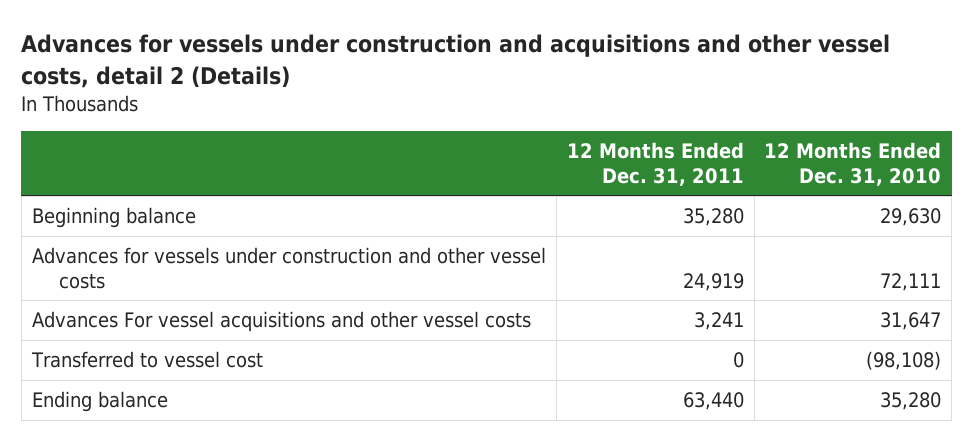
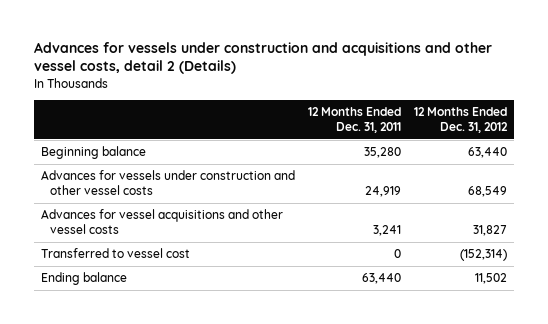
[764,142,942,186] 12 Months Ended Dec. 31, 2010 -> none
none -> [414,106,509,133] 12 Months Ended Dec. 31, 2012
[31,311,531,333] Advances For vessel acquisitions and other vessel costs -> [40,209,283,235] Advances for vessel acquisitions and other vessel costs

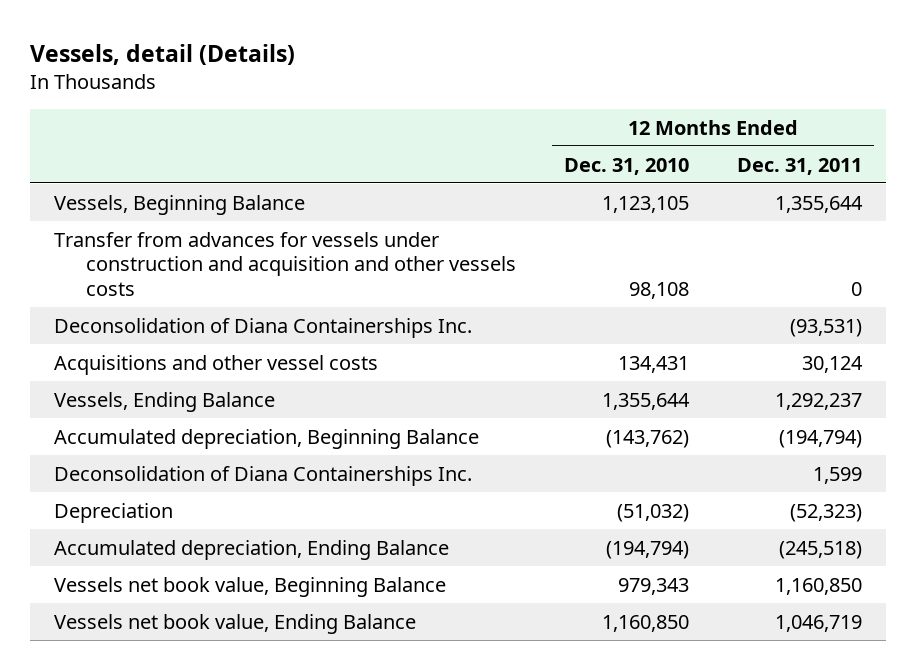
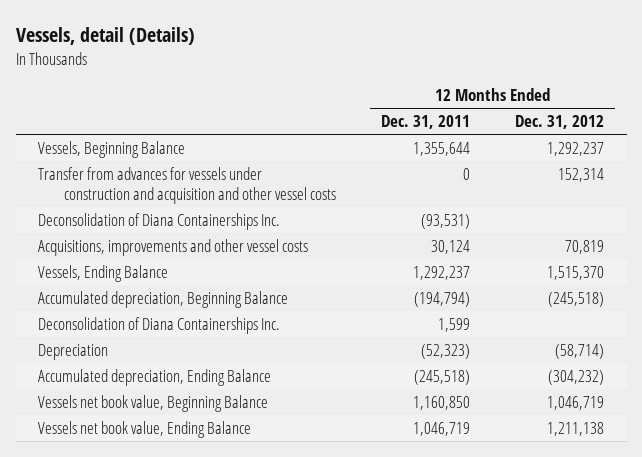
[564,157,690,175] Dec. 31, 2010 -> none
none -> [515,115,605,130] Dec. 31, 2012
[54,231,516,297] Transfer from advances for vessels under construction and acquisition and other vessels costs -> [38,167,337,205] Transfer from advances for vessels under construction and acquisition and other vessel costs
[54,354,379,375] Acquisitions and other vessel costs -> [38,239,309,257] Acquisitions, improvements and other vessel costs

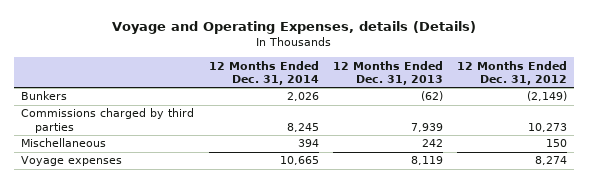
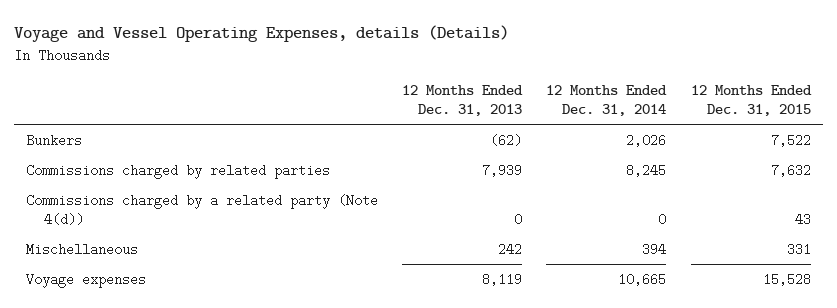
[112,21,477,35] Voyage and Operating Expenses, details (Details) -> [13,25,509,43] Voyage and Vessel Operating Expenses, details (Details)
[457,60,568,85] 12 Months Ended Dec. 31, 2012 -> none
none -> [690,85,812,117] 12 Months Ended Dec. 31, 2015
[21,108,195,133] Commissions charged by third parties -> [25,163,330,179] Commissions charged by related parties
none -> [25,193,378,226] Commissions charged by a related party (Note 4(d))

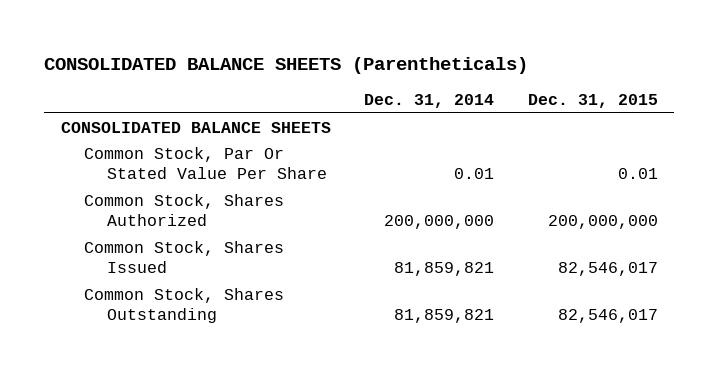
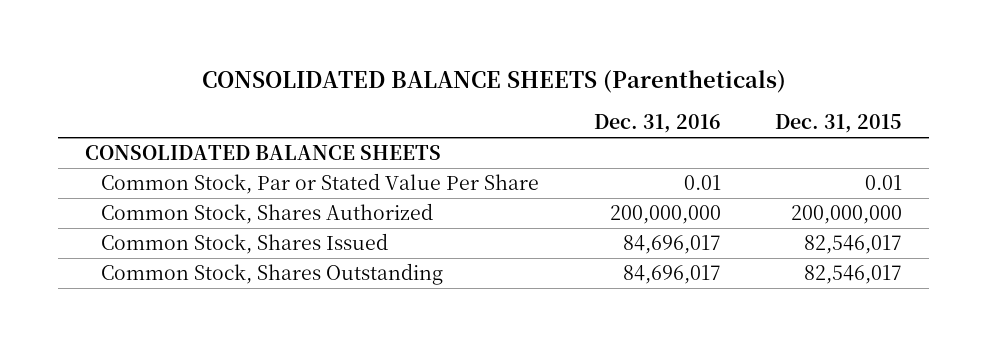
[364,94,495,109] Dec. 31, 2014 -> none
none -> [593,114,721,134] Dec. 31, 2016
[83,146,327,180] Common Stock, Par Or Stated Value Per Share -> [101,172,540,194] Common Stock, Par or Stated Value Per Share

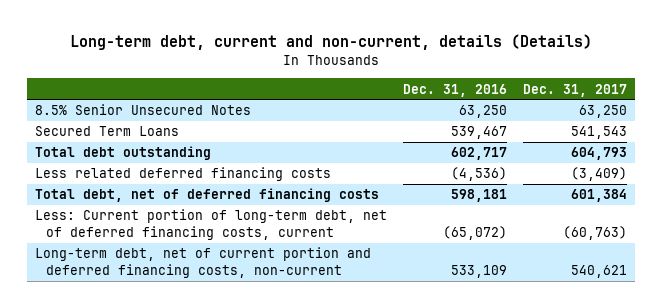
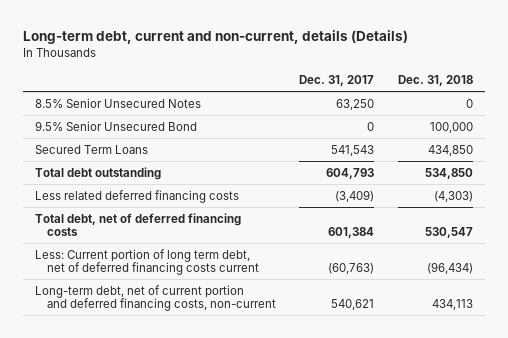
[402,83,507,97] Dec. 31, 2016 -> none
none -> [398,75,474,87] Dec. 31, 2018
none -> [34,120,197,131] 9.5% Senior Unsecured Bond
[34,209,387,241] Less: Current portion of long-term debt, net of deferred financing costs, current -> [34,248,259,276] Less: Current portion of long term debt, net of deferred financing costs current

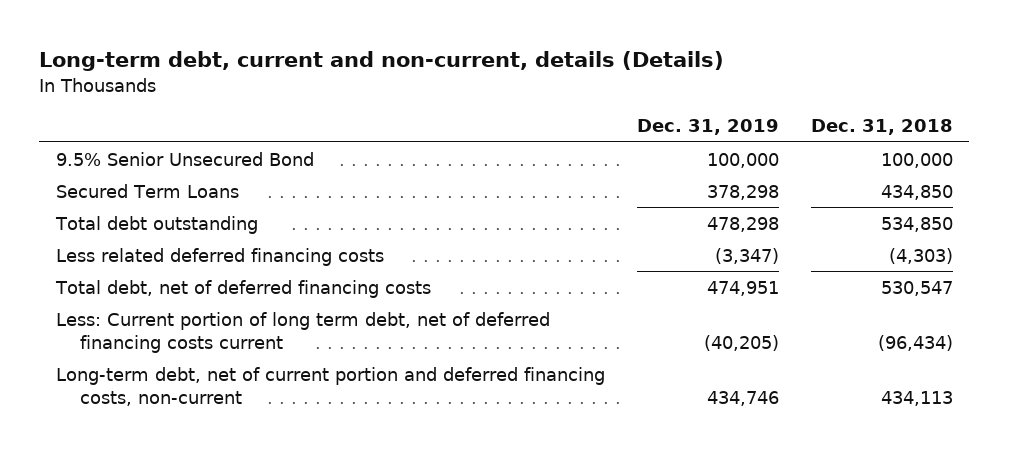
[299,75,375,87] Dec. 31, 2017 -> none
none -> [636,119,779,136] Dec. 31, 2019
[34,97,201,108] 8.5% Senior Unsecured Notes -> none

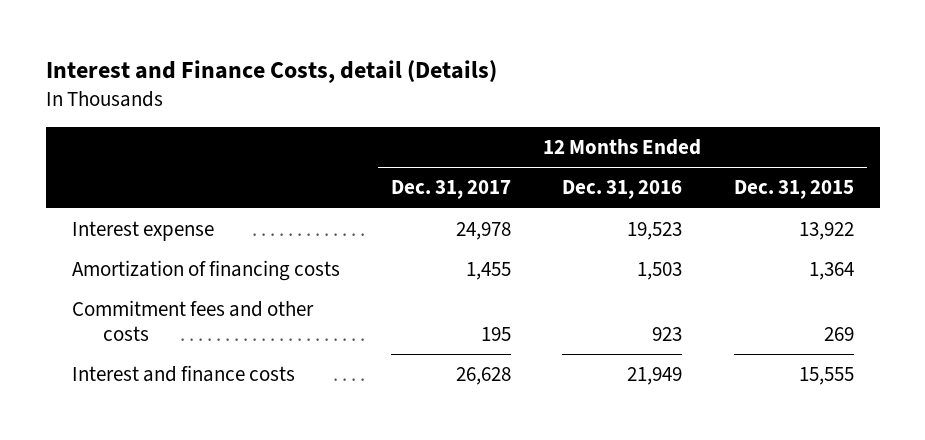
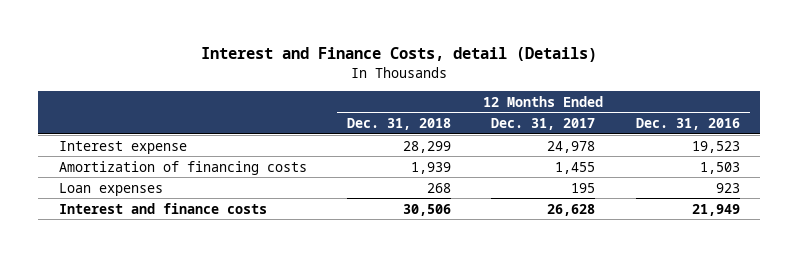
[733,180,854,200] Dec. 31, 2015 -> none
none -> [346,118,451,131] Dec. 31, 2018
[71,299,314,341] Commitment fees and other costs -> [58,182,163,196] Loan expenses

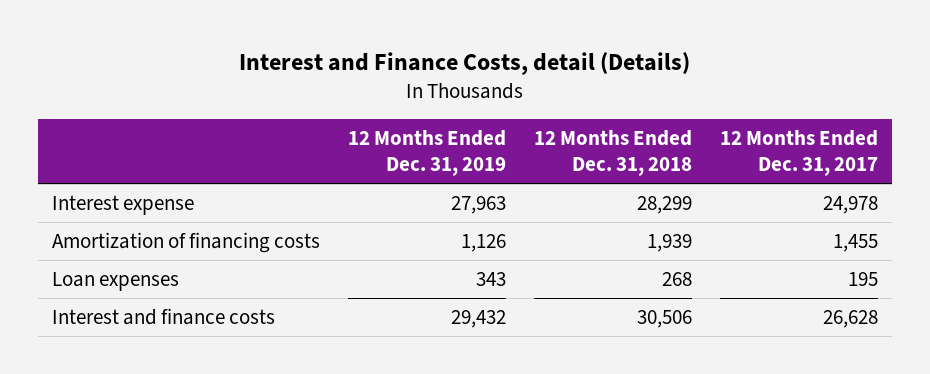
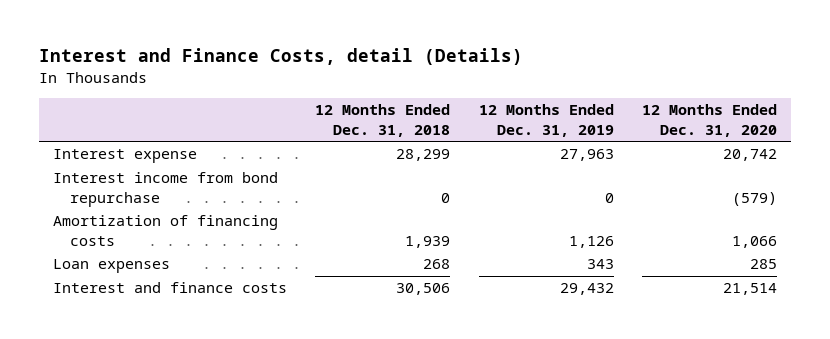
[719,130,878,176] 12 Months Ended Dec. 31, 2017 -> none
none -> [641,104,777,137] 12 Months Ended Dec. 31, 2020
none -> [52,172,278,207] Interest income from bond repurchase

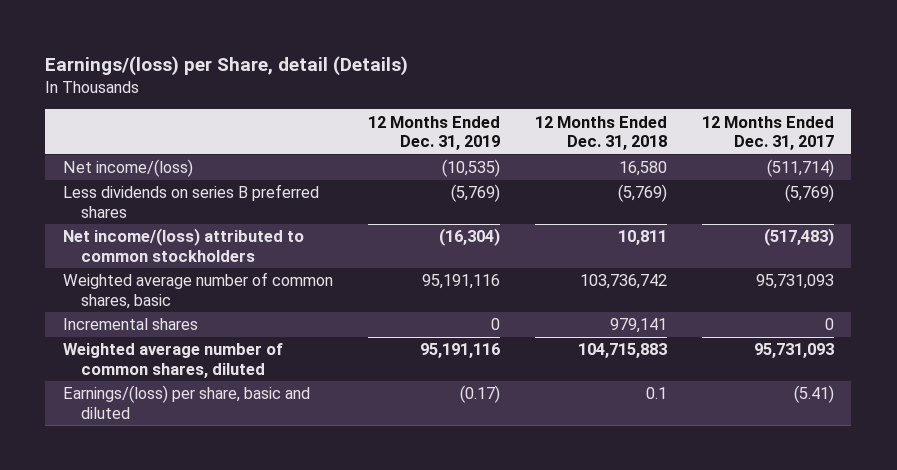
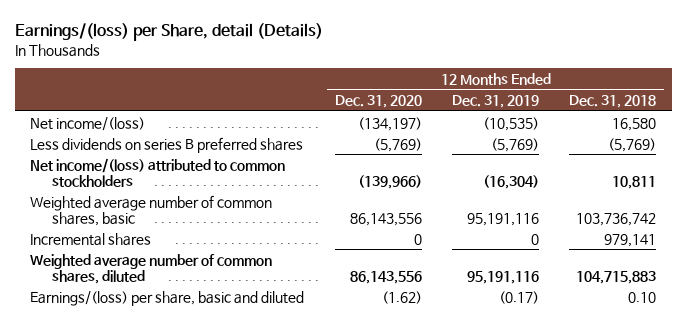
[701,115,834,151] 12 Months Ended Dec. 31, 2017 -> none
none -> [334,95,422,109] Dec. 31, 2020
[645,387,667,400] 0.1 -> [628,291,657,303] 0.10

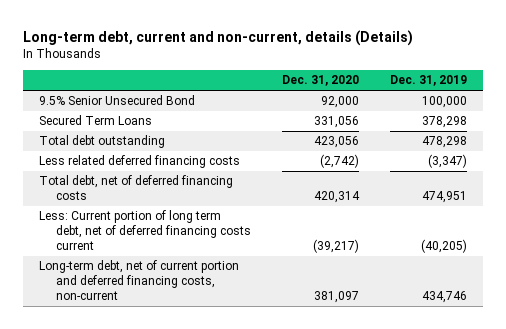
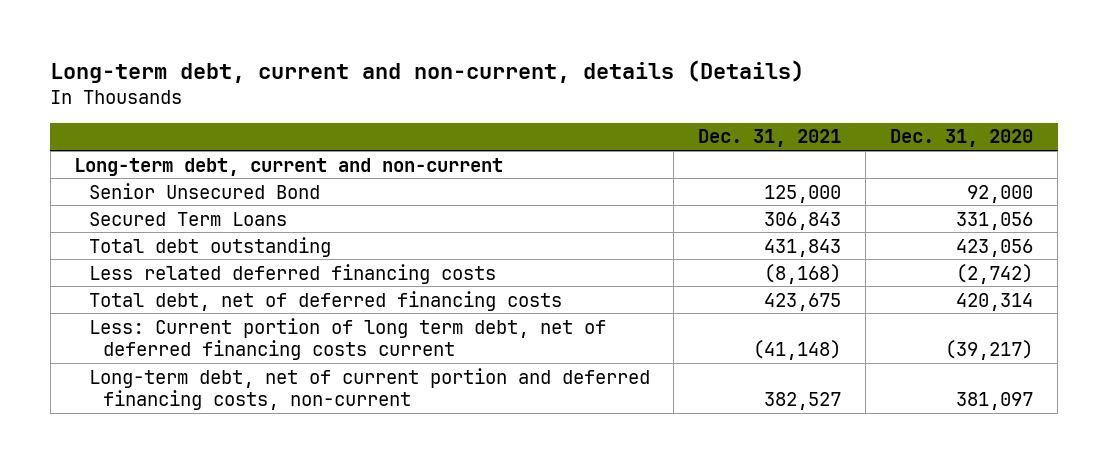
[390,75,468,87] Dec. 31, 2019 -> none
none -> [698,129,842,148] Dec. 31, 2021
none -> [74,157,504,176] Long-term debt, current and non-current
[38,95,195,106] 9.5% Senior Unsecured Bond -> [88,182,320,199] Senior Unsecured Bond

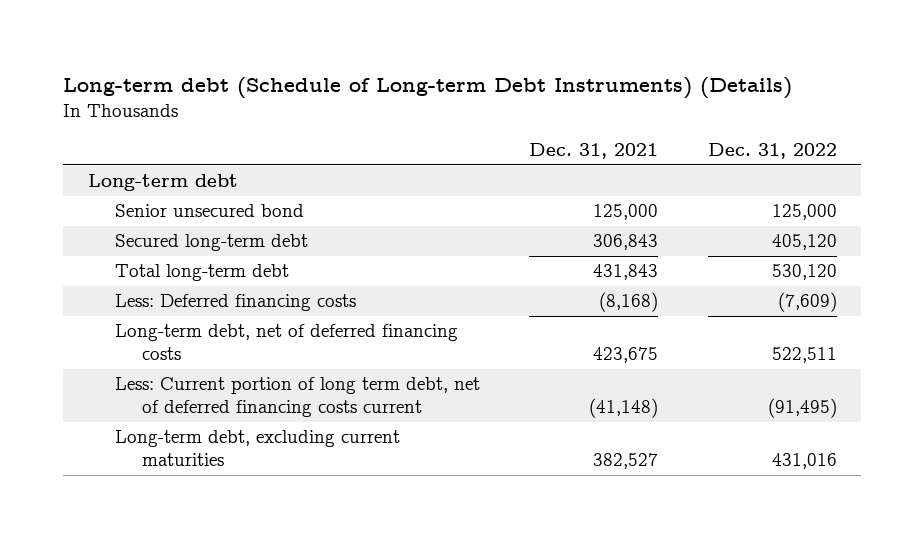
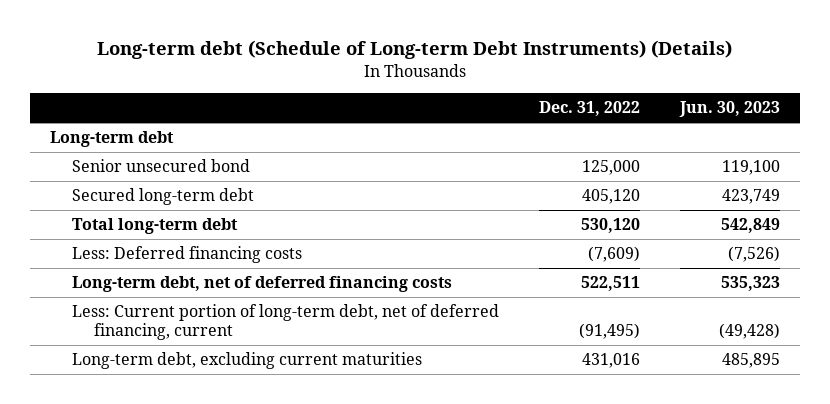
[529,143,659,160] Dec. 31, 2021 -> none
none -> [678,101,780,118] Jun. 30, 2023
[114,377,480,417] Less: Current portion of long term debt, net of deferred financing costs current -> [72,304,500,341] Less: Current portion of long-term debt, net of deferred financing, current

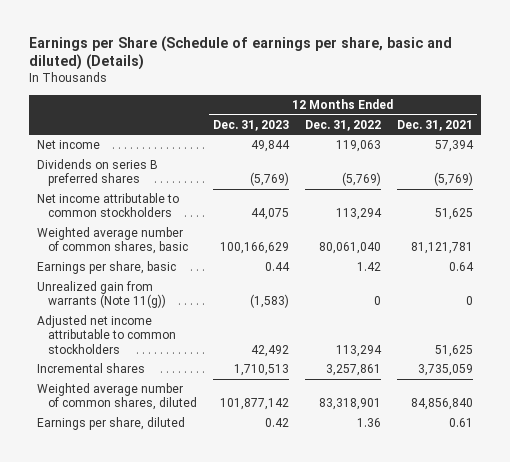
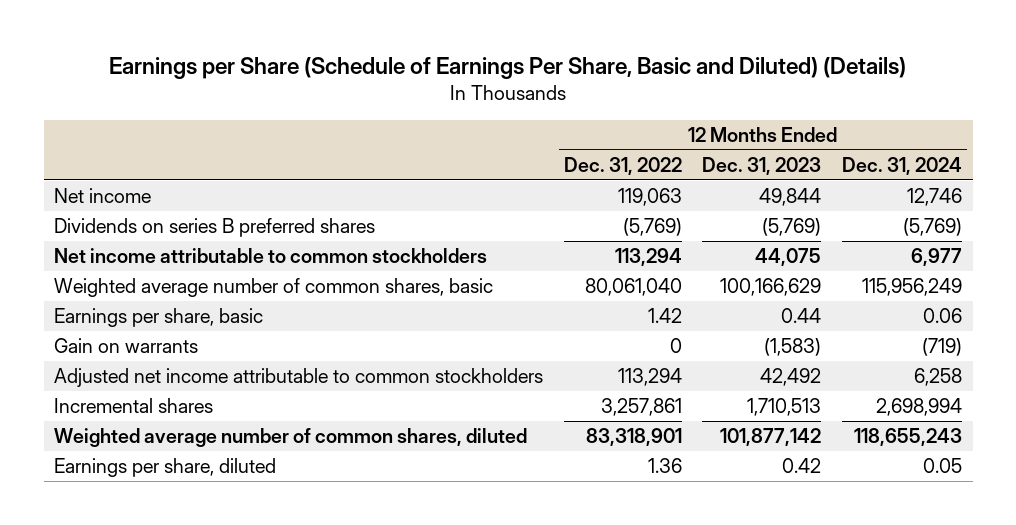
[28,35,452,71] Earnings per Share (Schedule of earnings per share, basic and diluted) (Details) -> [109,56,907,79] Earnings per Share (Schedule of Earnings Per Share, Basic and Diluted) (Details)
[396,119,473,131] Dec. 31, 2021 -> none
none -> [842,156,963,175] Dec. 31, 2024
[36,281,167,309] Unrealized gain from warrants (Note 11(g)) -> [53,338,198,354] Gain on warrants

